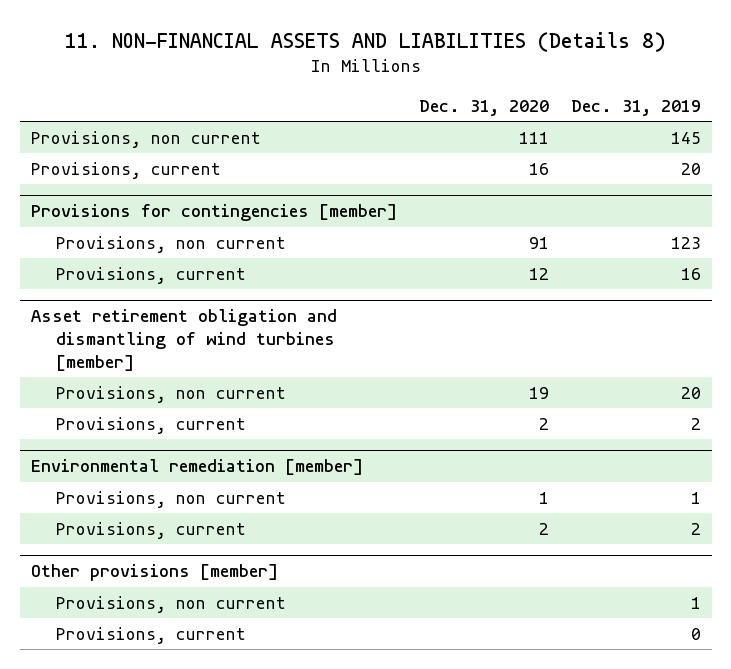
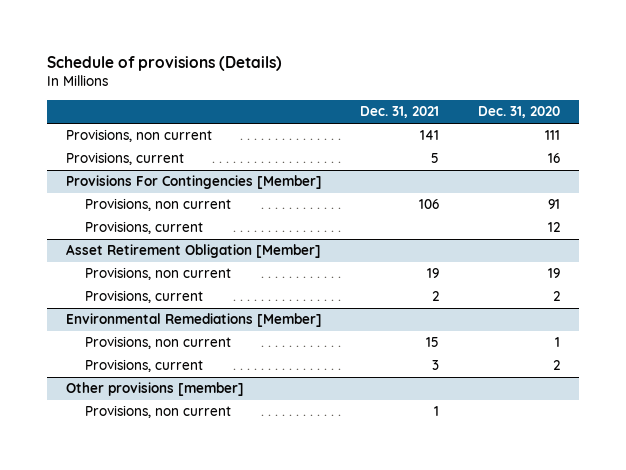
[64,31,666,52] 11. NON-FINANCIAL ASSETS AND LIABILITIES (Details 8) -> [46,55,282,71] Schedule of provisions (Details)
[570,99,701,116] Dec. 31, 2019 -> none
none -> [360,106,440,119] Dec. 31, 2021
[30,204,397,222] Provisions for contingencies [member] -> [65,175,322,190] Provisions For Contingencies [Member]
[30,309,337,371] Asset retirement obligation and dismantling of wind turbines [member] -> [65,244,321,259] Asset Retirement Obligation [Member]
[30,459,363,476] Environmental remediation [member] -> [65,313,322,328] Environmental Remediations [Member]
[55,626,246,644] Provisions, current -> none

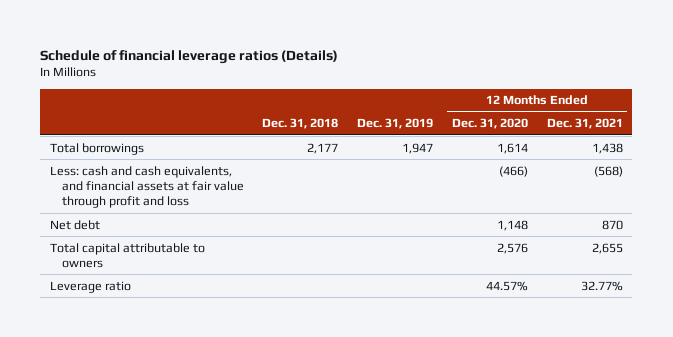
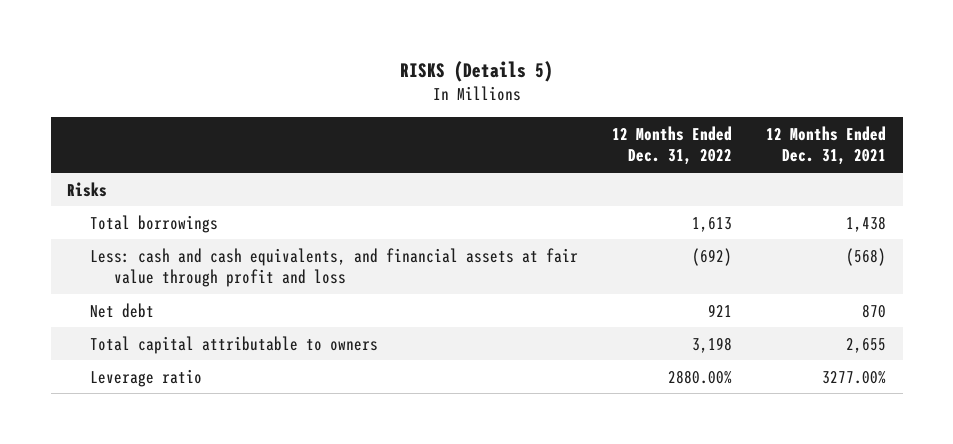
[40,49,339,64] Schedule of financial leverage ratios (Details) -> [399,61,553,83] RISKS (Details 5)
[262,118,339,130] Dec. 31, 2018 -> none
[357,118,434,130] Dec. 31, 2019 -> none
[451,118,528,130] Dec. 31, 2020 -> none
none -> [612,125,733,166] 12 Months Ended Dec. 31, 2022
none -> [67,181,108,197] Risks
[580,280,623,291] 32.77% -> [822,370,887,384] 3277.00%

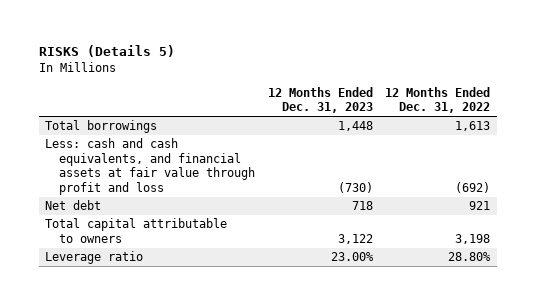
[766,125,887,166] 12 Months Ended Dec. 31, 2021 -> none
none -> [267,86,373,114] 12 Months Ended Dec. 31, 2023
[67,181,108,197] Risks -> none
[668,369,733,384] 2880.00% -> [448,252,492,262] 28.80%

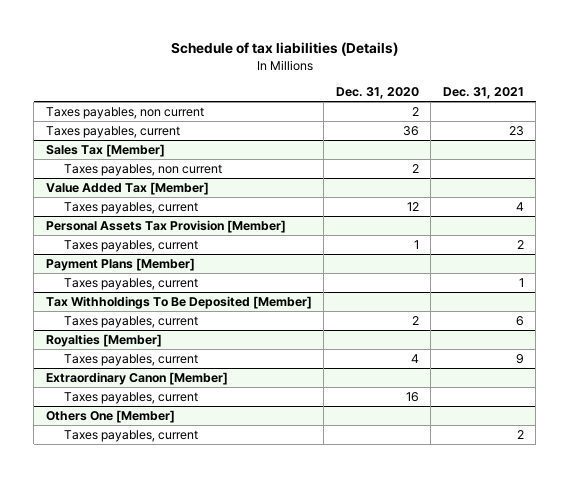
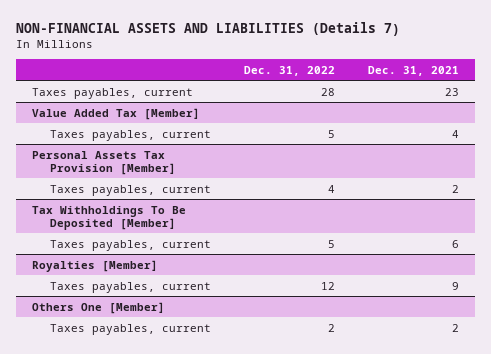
[170,41,398,56] Schedule of tax liabilities (Details) -> [15,22,400,37] NON-FINANCIAL ASSETS AND LIABILITIES (Details 7)
[335,86,419,99] Dec. 31, 2020 -> none
none -> [244,65,336,76] Dec. 31, 2022
[45,107,204,120] Taxes payables, non current -> none
[45,144,165,158] Sales Tax [Member] -> none
[64,164,223,177] Taxes payables, non current -> none
[45,258,195,272] Payment Plans [Member] -> none
[64,278,199,291] Taxes payables, current -> none
[45,372,228,386] Extraordinary Canon [Member] -> none
[64,392,199,405] Taxes payables, current -> none

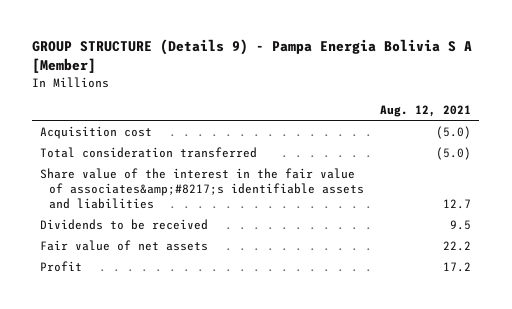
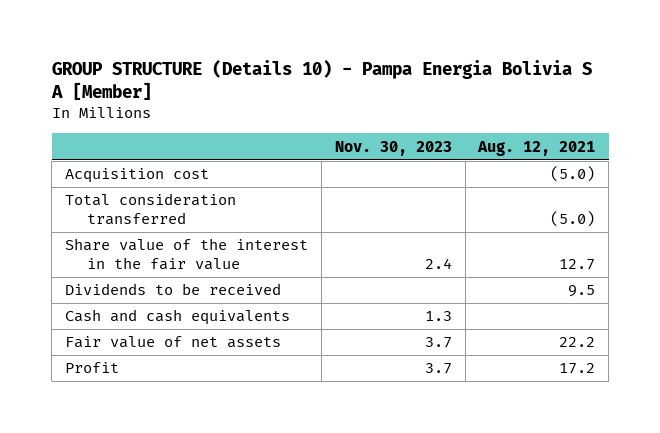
[32,39,473,74] GROUP STRUCTURE (Details 9) - Pampa Energia Bolivia S A [Member] -> [50,59,592,101] GROUP STRUCTURE (Details 10) - Pampa Energia Bolivia S A [Member]
none -> [334,140,452,156] Nov. 30, 2023
[40,167,365,209] Share value of the interest in the fair value of associates&amp;#8217;s identifiable assets and liabilities -> [65,238,309,271] Share value of the interest in the fair value
none -> [65,309,291,326] Cash and cash equivalents

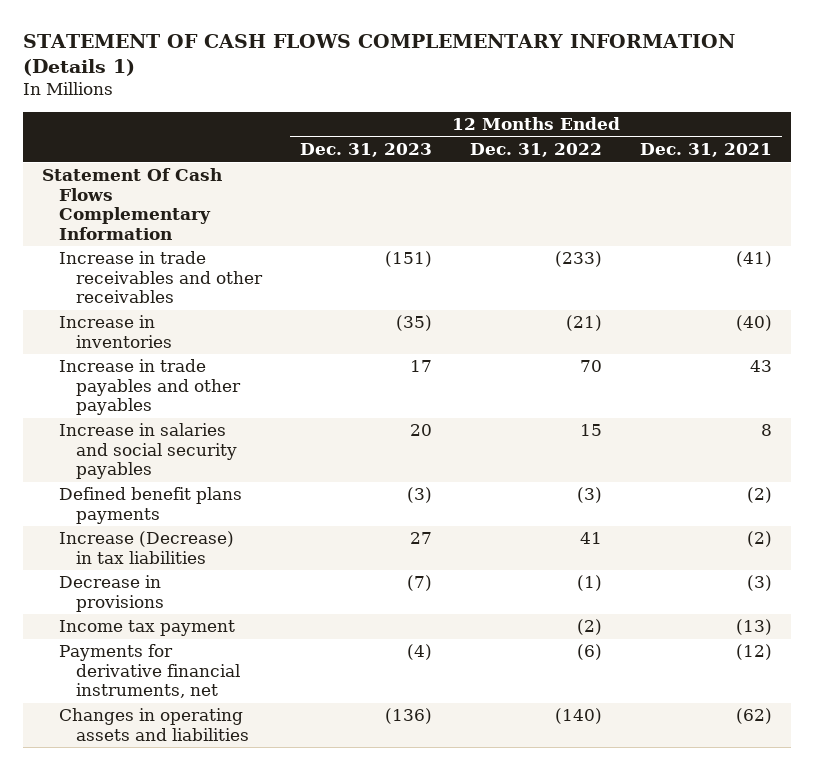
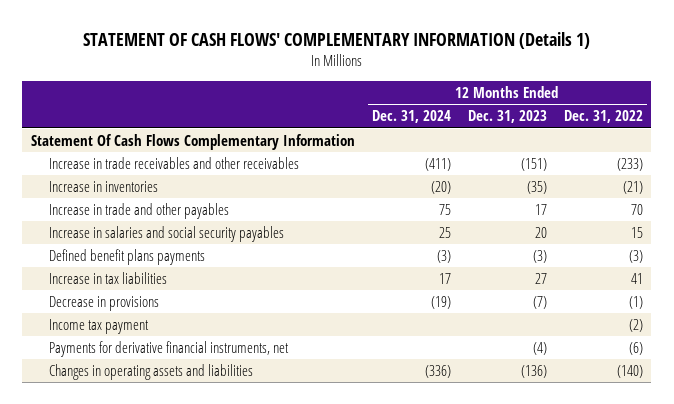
[22,34,735,77] STATEMENT OF CASH FLOWS COMPLEMENTARY INFORMATION (Details 1) -> [82,31,590,49] STATEMENT OF CASH FLOWS' COMPLEMENTARY INFORMATION (Details 1)
[640,143,773,158] Dec. 31, 2021 -> none
none -> [371,110,451,124] Dec. 31, 2024
[58,359,241,416] Increase in trade payables and other payables -> [48,202,229,219] Increase in trade and other payables
[58,531,234,564] Increase (Decrease) in tax liabilities -> [48,271,167,284] Increase in tax liabilities

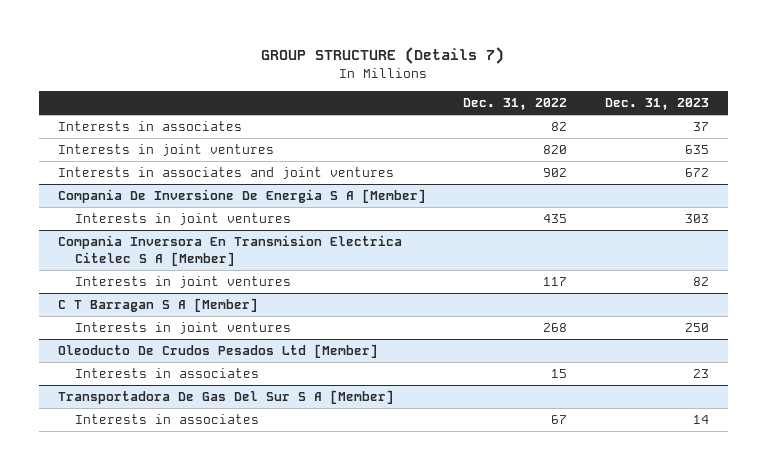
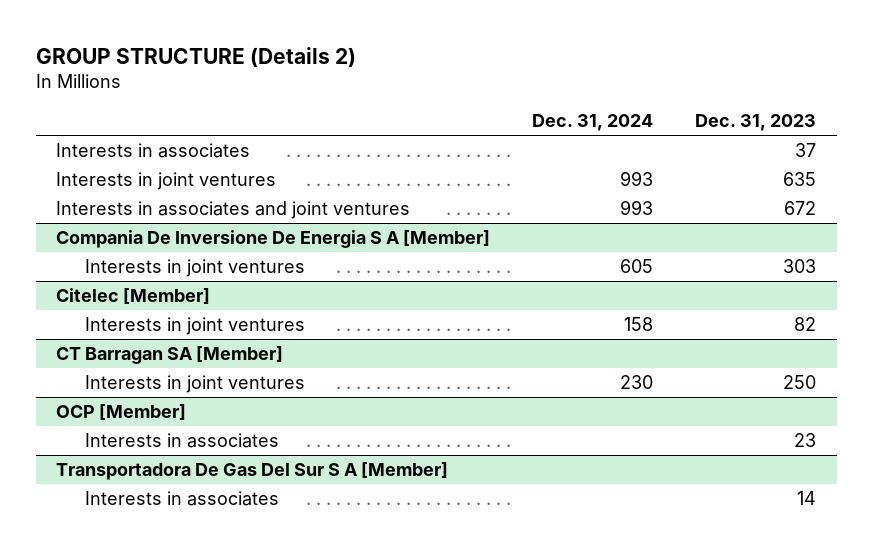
[261,46,505,64] GROUP STRUCTURE (Details 7) -> [35,46,356,67] GROUP STRUCTURE (Details 2)
[463,98,568,111] Dec. 31, 2022 -> none
none -> [532,114,654,132] Dec. 31, 2024
[57,235,402,266] Compania Inversora En Transmision Electrica Citelec S A [Member] -> [56,288,211,306] Citelec [Member]
[57,298,258,313] C T Barragan S A [Member] -> [56,346,284,365] CT Barragan SA [Member]
[57,344,378,359] Oleoducto De Crudos Pesados Ltd [Member] -> [56,404,187,422] OCP [Member]

